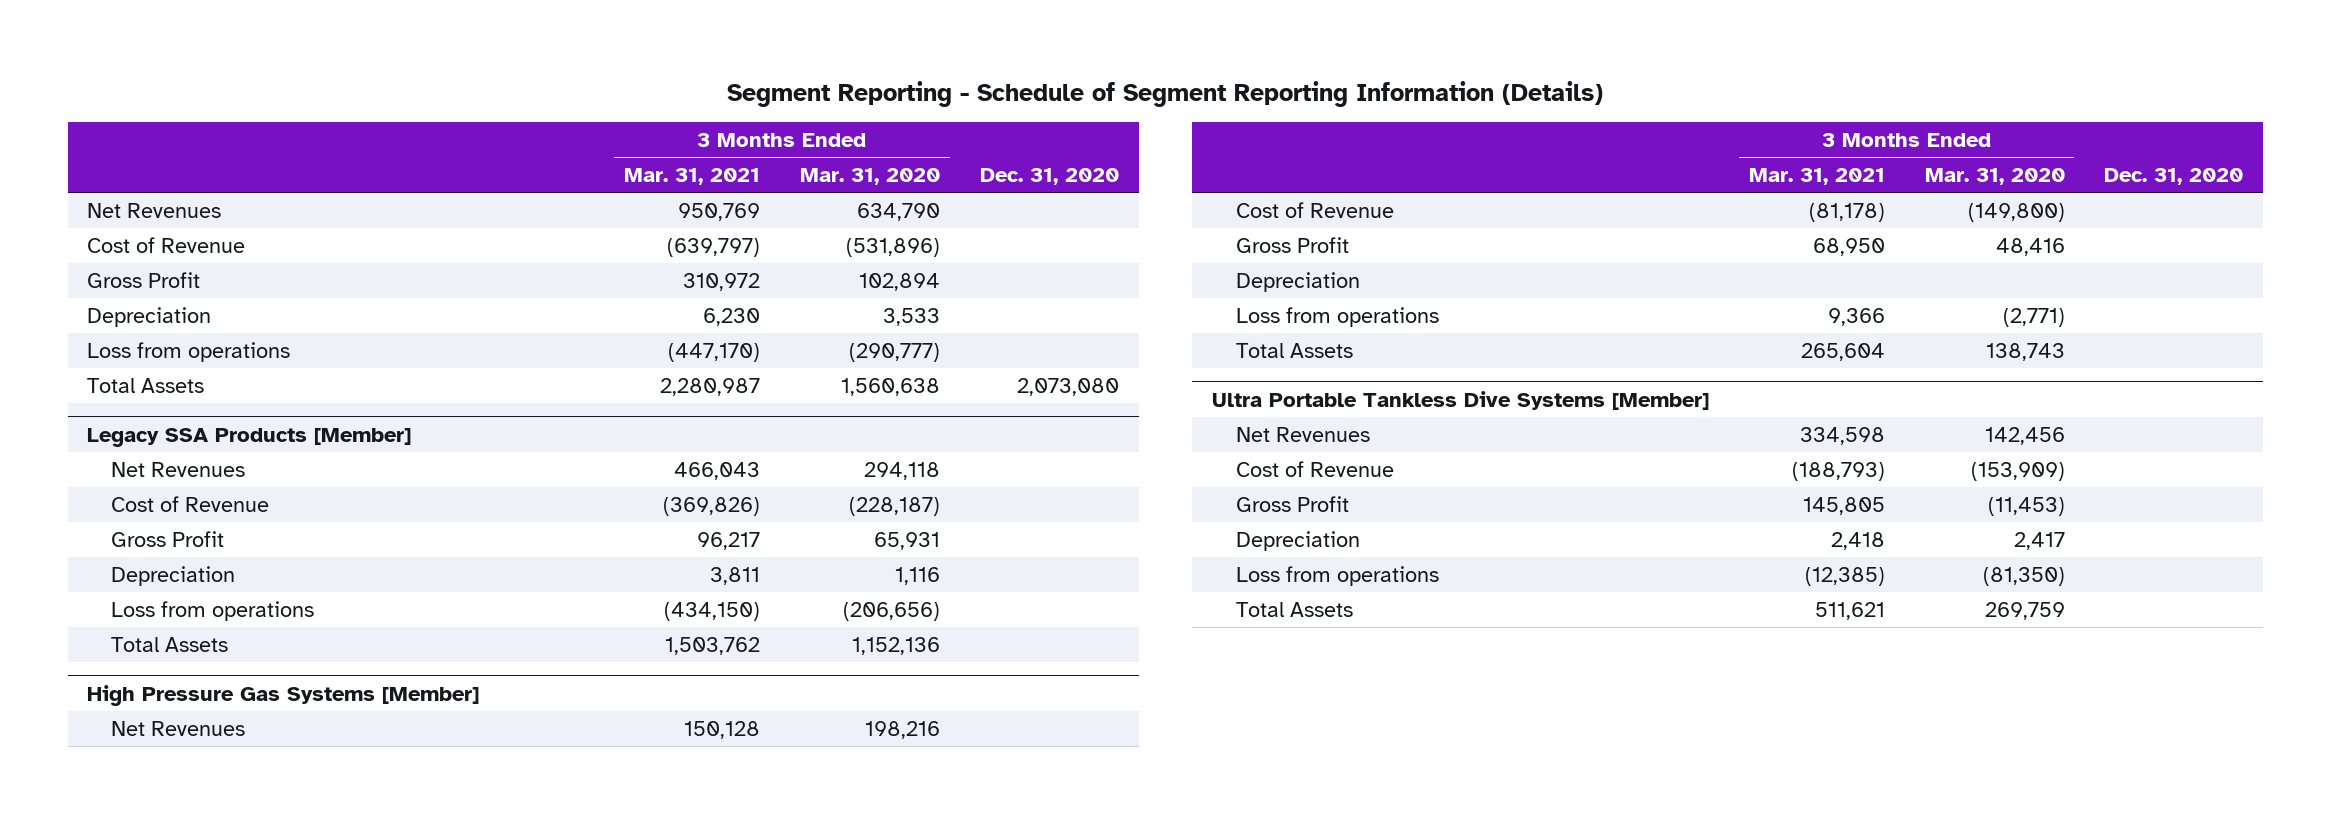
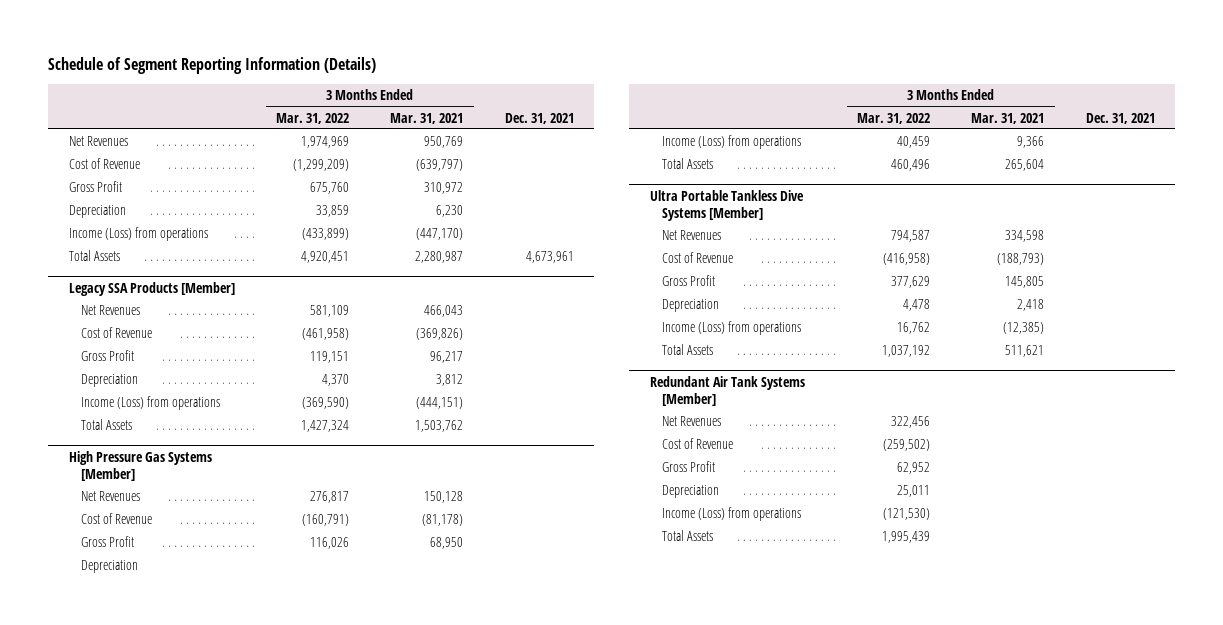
[727,80,1604,107] Segment Reporting - Schedule of Segment Reporting Information (Details) -> [47,56,376,74] Schedule of Segment Reporting Information (Details)
[799,168,940,186] Mar. 31, 2020 -> none
[979,168,1119,186] Dec. 31, 2020 -> none
none -> [275,112,349,124] Mar. 31, 2022
none -> [504,112,574,124] Dec. 31, 2021
[87,341,291,362] Loss from operations -> [68,227,208,242] Income (Loss) from operations
[710,566,761,585] 3,811 -> [436,374,464,387] 3,812
[110,600,314,621] Loss from operations -> [80,396,220,411] Income (Loss) from operations
[664,601,761,621] (434,150) -> [416,397,464,410] (444,151)
[1235,306,1439,327] Loss from operations -> [662,135,802,150] Income (Loss) from operations
[1235,565,1439,586] Loss from operations -> [662,321,802,336] Income (Loss) from operations
none -> [649,375,805,406] Redundant Air Tank Systems [Member]
none -> [662,416,722,427] Net Revenues
none -> [662,438,734,450] Cost of Revenue
none -> [662,461,716,473] Gross Profit
none -> [662,485,720,499] Depreciation
none -> [662,507,802,522] Income (Loss) from operations
none -> [662,530,714,542] Total Assets

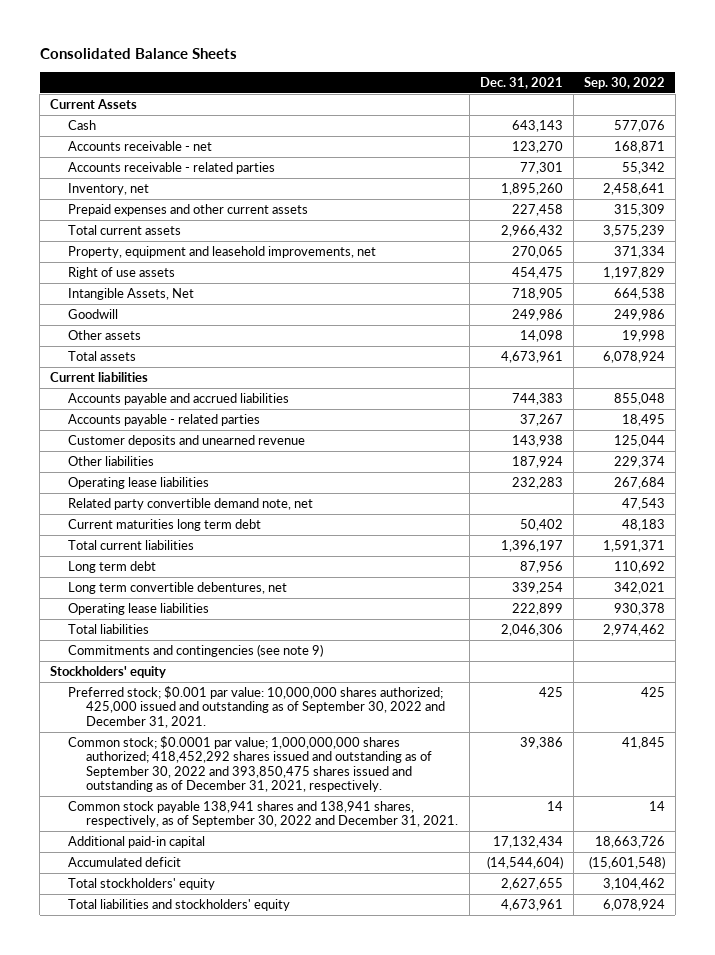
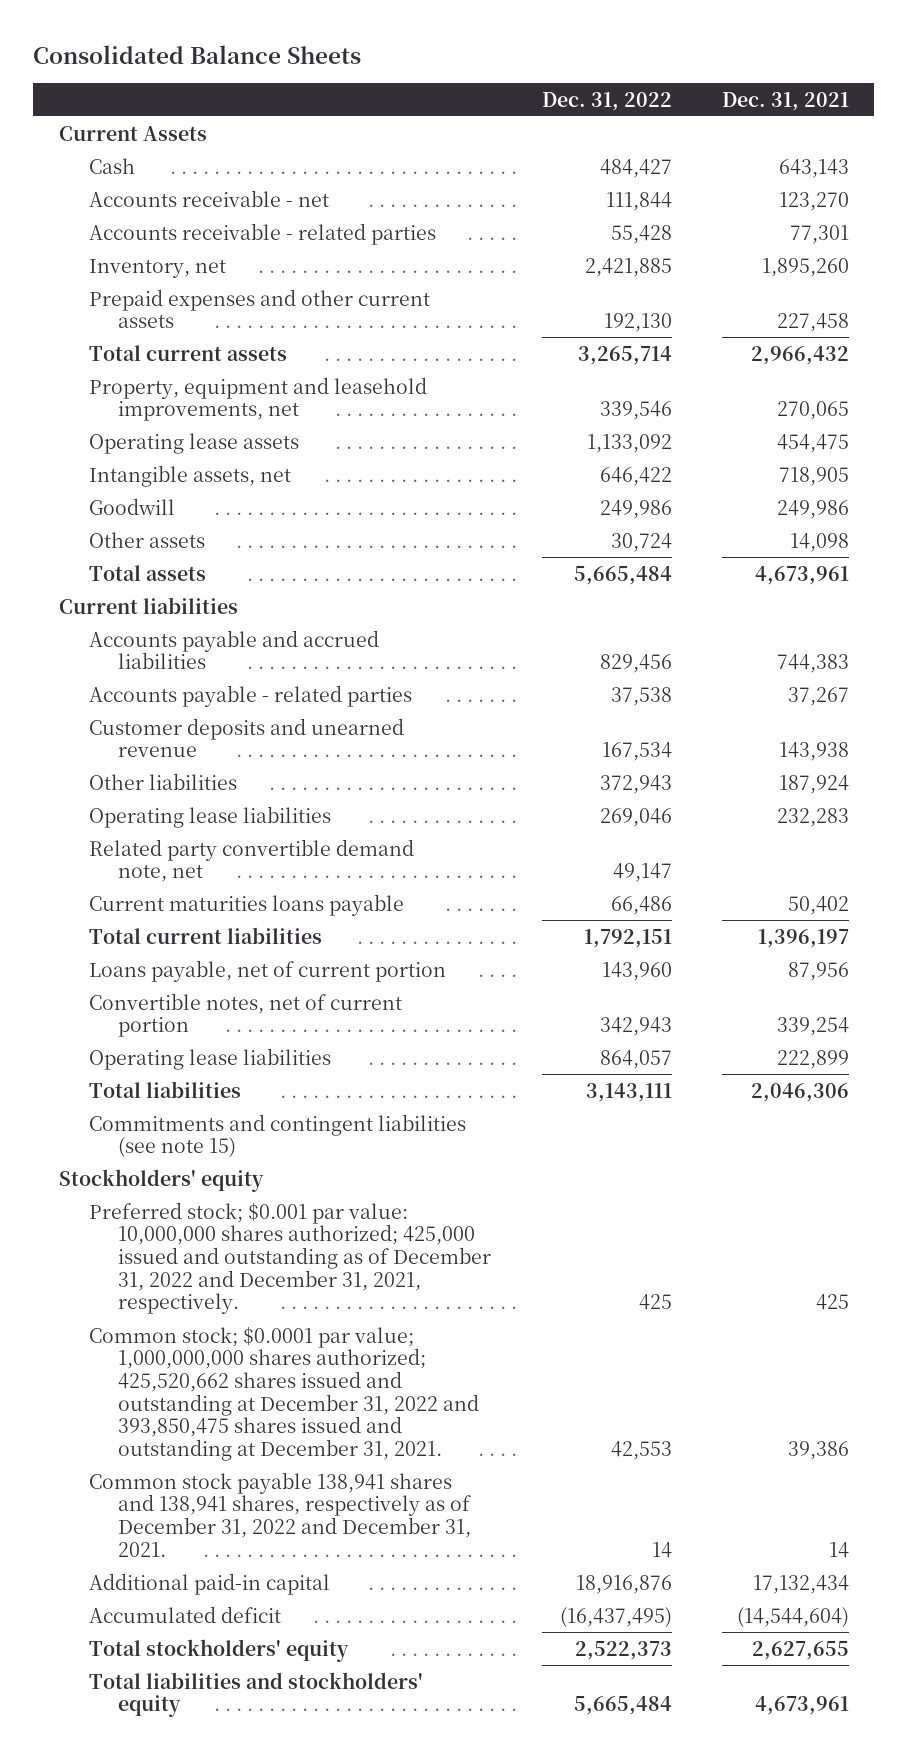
[583,76,665,89] Sep. 30, 2022 -> none
none -> [541,91,672,111] Dec. 31, 2022
[68,267,176,280] Right of use assets -> [88,432,299,454] Operating lease assets
[68,288,195,301] Intangible Assets, Net -> [88,464,291,487] Intangible assets, net
[68,519,262,532] Current maturities long term debt -> [88,893,404,916] Current maturities loans payable
[68,561,157,574] Long term debt -> [88,959,446,982] Loans payable, net of current portion
[68,582,288,595] Long term convertible debentures, net -> [88,992,402,1038] Convertible notes, net of current portion
[68,644,324,658] Commitments and contingencies (see note 9) -> [88,1113,466,1159] Commitments and contingent liabilities (see note 15)
[68,686,446,728] Preferred stock; $0.001 par value: 10,000,000 shares authorized; 425,000 issued and outstanding as of September 30, 2022 and December 31, 2021. -> [88,1201,492,1315] Preferred stock; $0.001 par value: 10,000,000 shares authorized; 425,000 issued and outstanding as of December 31, 2022 and December 31, 2021, respectively.
[68,736,433,793] Common stock; $0.0001 par value; 1,000,000,000 shares authorized; 418,452,292 shares issued and outstanding as of September 30, 2022 and 393,850,475 shares issued and outstanding as of December 31, 2021, respectively. -> [88,1326,480,1461] Common stock; $0.0001 par value; 1,000,000,000 shares authorized; 425,520,662 shares issued and outstanding at December 31, 2022 and 393,850,475 shares issued and outstanding at December 31, 2021.
[68,801,459,828] Common stock payable 138,941 shares and 138,941 shares, respectively, as of September 30, 2022 and December 31, 2021. -> [88,1471,472,1557] Common stock payable 138,941 shares and 138,941 shares, respectively as of December 31, 2022 and December 31, 2021.

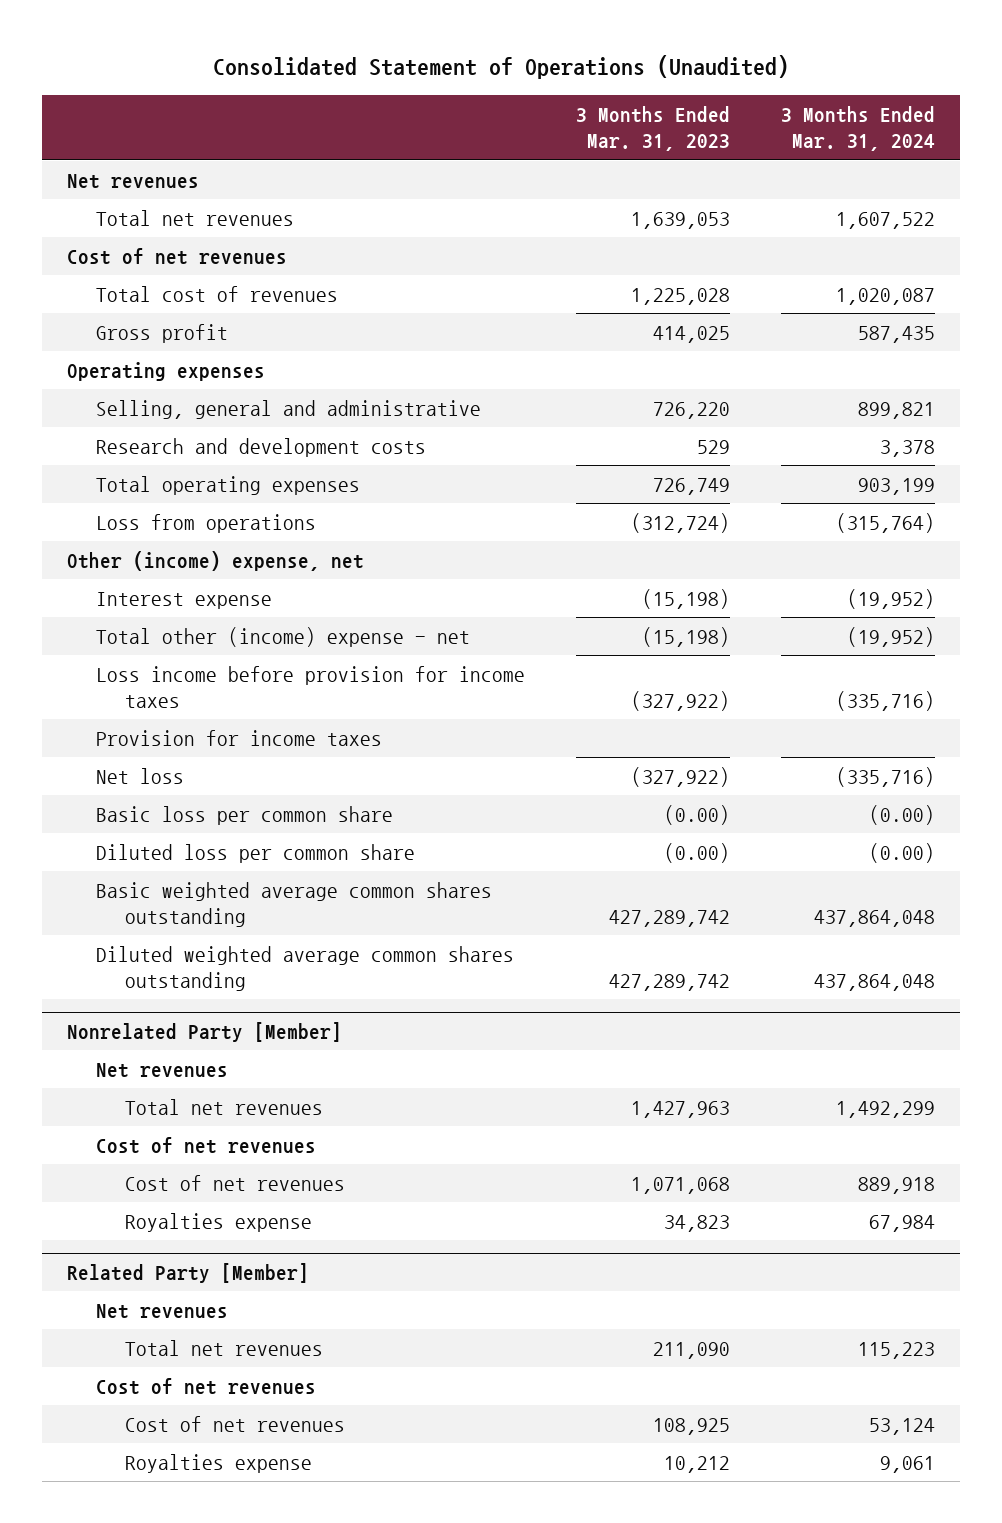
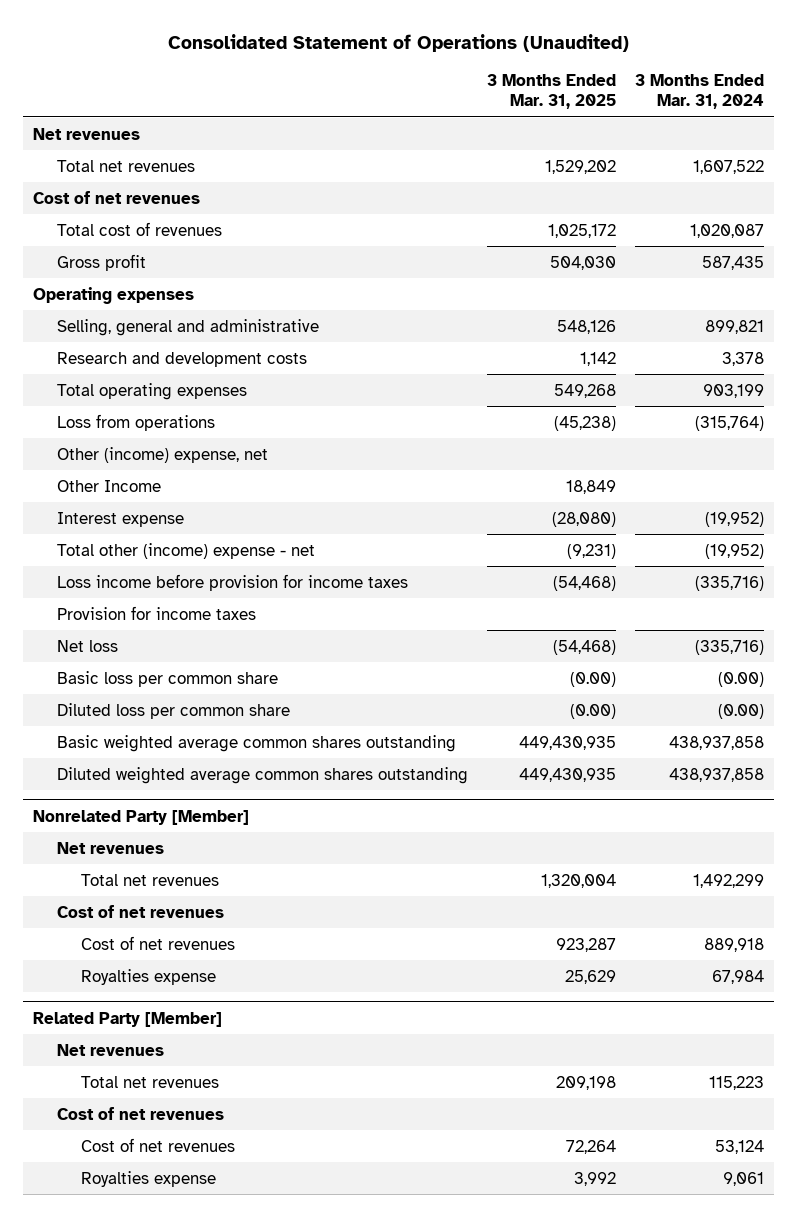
[575,106,730,152] 3 Months Ended Mar. 31, 2023 -> none
none -> [487,74,617,110] 3 Months Ended Mar. 31, 2025
none -> [56,479,161,492] Other Income
[813,910,935,928] 437,864,048 -> [669,735,765,750] 438,937,858
[813,974,935,992] 437,864,048 -> [669,767,765,782] 438,937,858

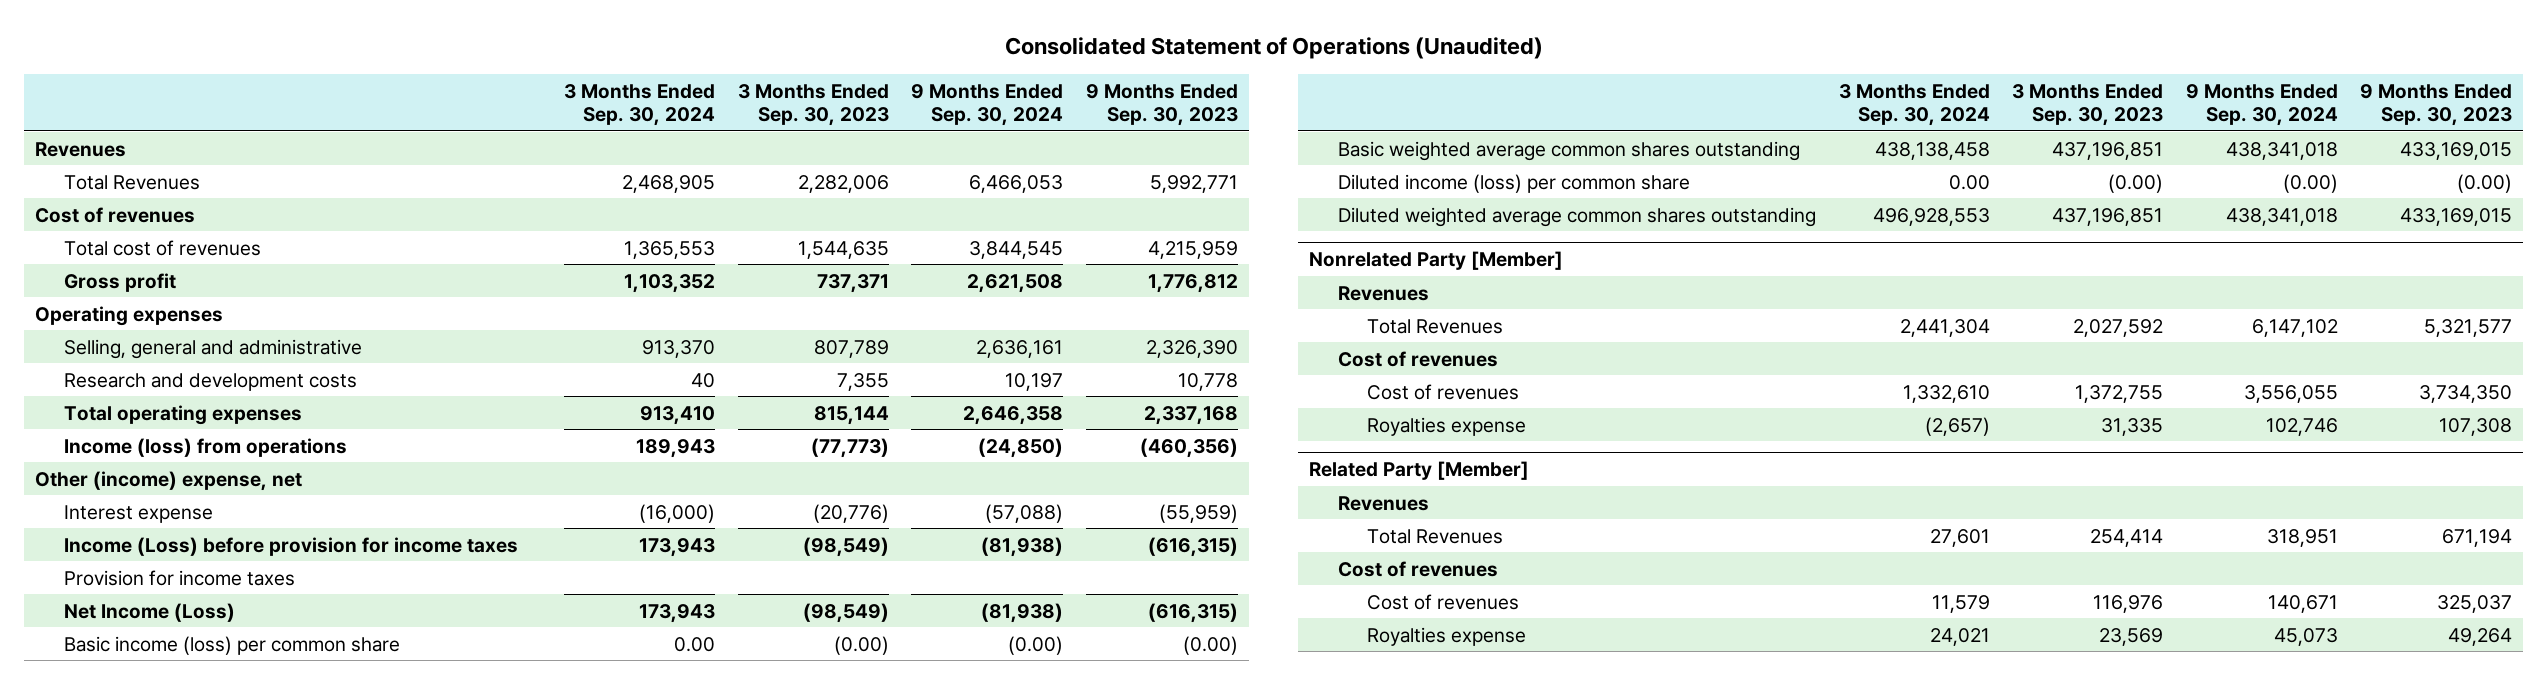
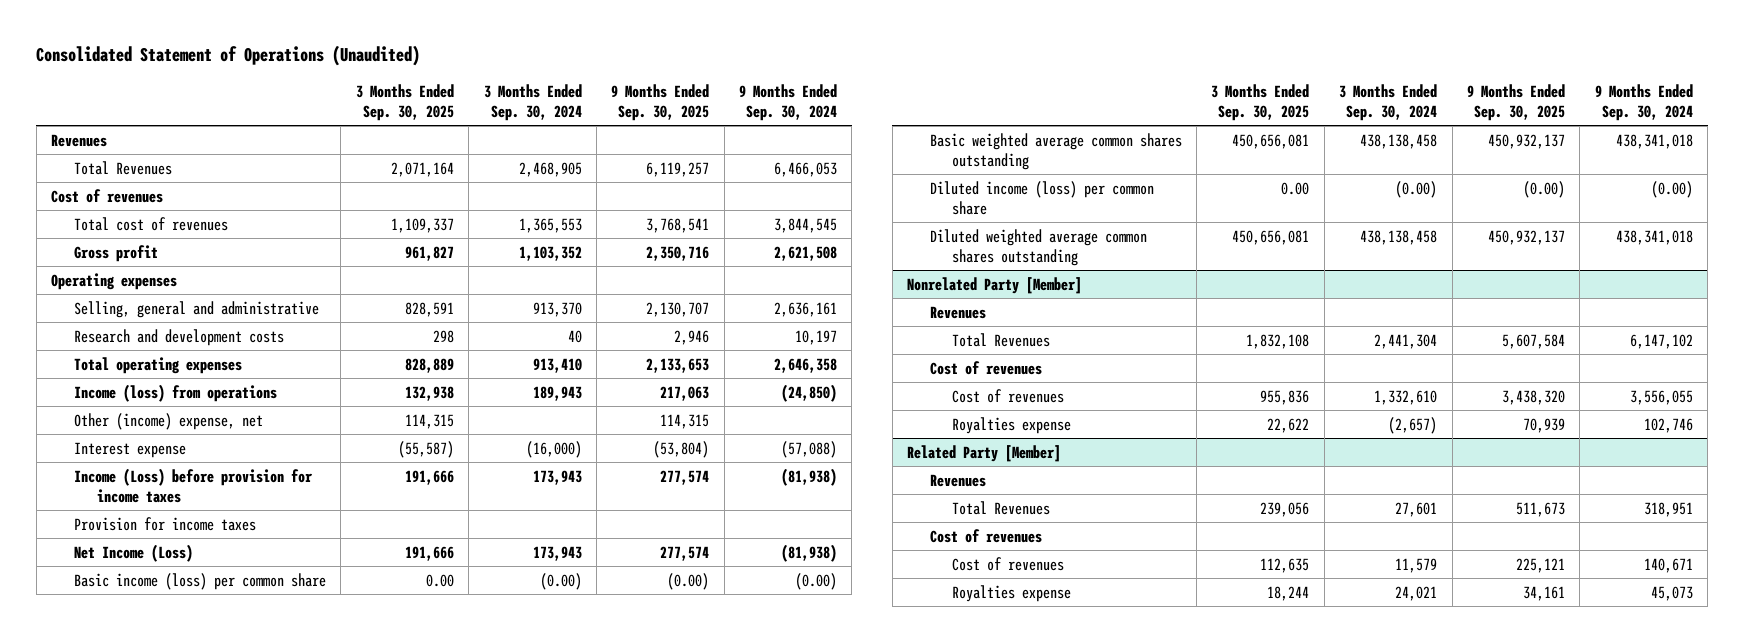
[737,83,889,127] 3 Months Ended Sep. 30, 2023 -> none
[1085,83,1238,127] 9 Months Ended Sep. 30, 2023 -> none
none -> [355,83,454,121] 3 Months Ended Sep. 30, 2025
none -> [611,83,710,121] 9 Months Ended Sep. 30, 2025
[674,636,716,652] 0.00 -> [539,572,582,590] (0.00)
[1948,174,1990,190] 0.00 -> [1395,180,1438,198] (0.00)
[1872,207,1990,226] 496,928,553 -> [1360,229,1438,245] 438,138,458

